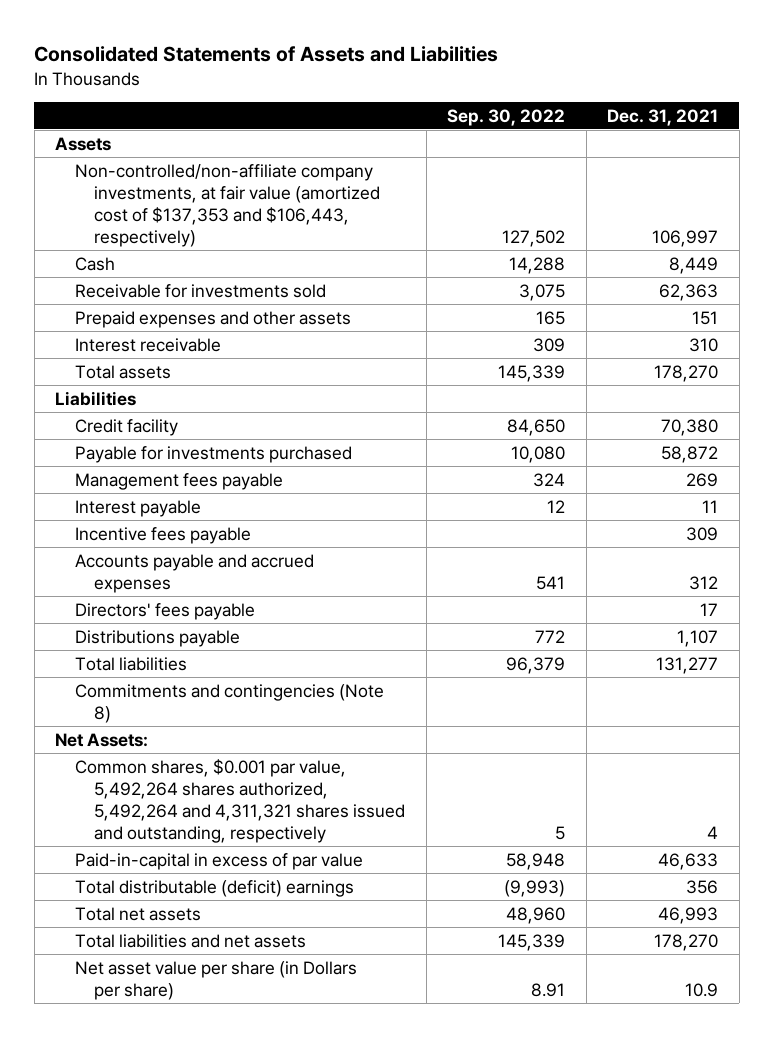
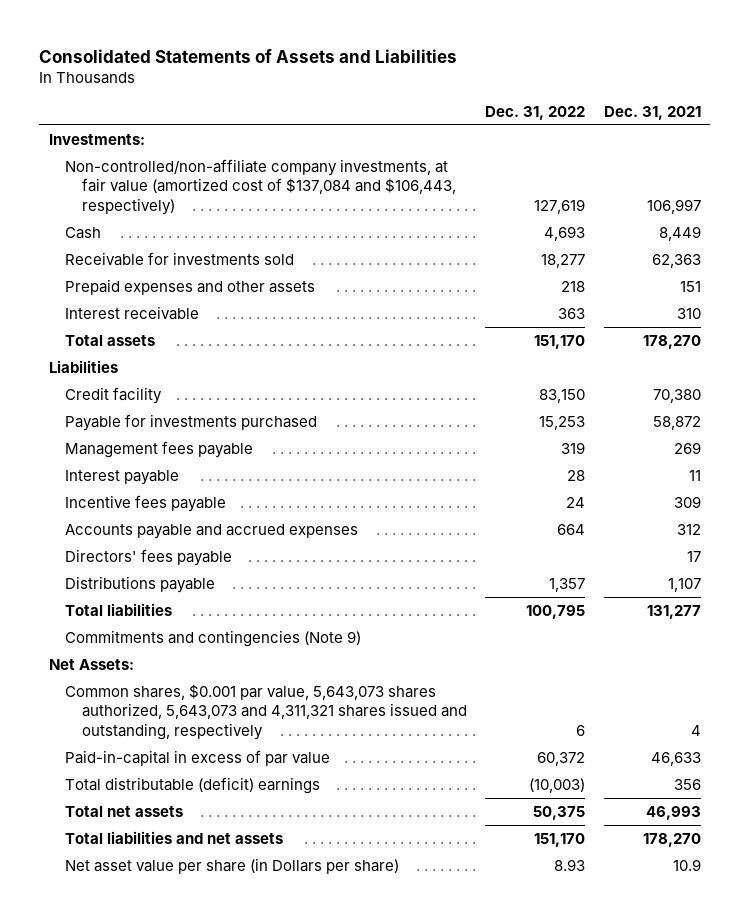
[447,108,566,126] Sep. 30, 2022 -> none
none -> [485,105,586,120] Dec. 31, 2022
[55,136,112,151] Assets -> none
none -> [48,133,145,145] Investments:
[74,163,381,247] Non-controlled/non-affiliate company investments, at fair value (amortized cost of $137,353 and $106,443, respectively) -> [65,158,456,215] Non-controlled/non-affiliate company investments, at fair value (amortized cost of $137,084 and $106,443, respectively)
[74,683,384,723] Commitments and contingencies (Note 8) -> [65,629,362,647] Commitments and contingencies (Note 9)
[74,758,406,843] Common shares, $0.001 par value, 5,492,264 shares authorized, 5,492,264 and 4,311,321 shares issued and outstanding, respectively -> [65,683,467,740] Common shares, $0.001 par value, 5,643,073 shares authorized, 5,643,073 and 4,311,321 shares issued and outstanding, respectively

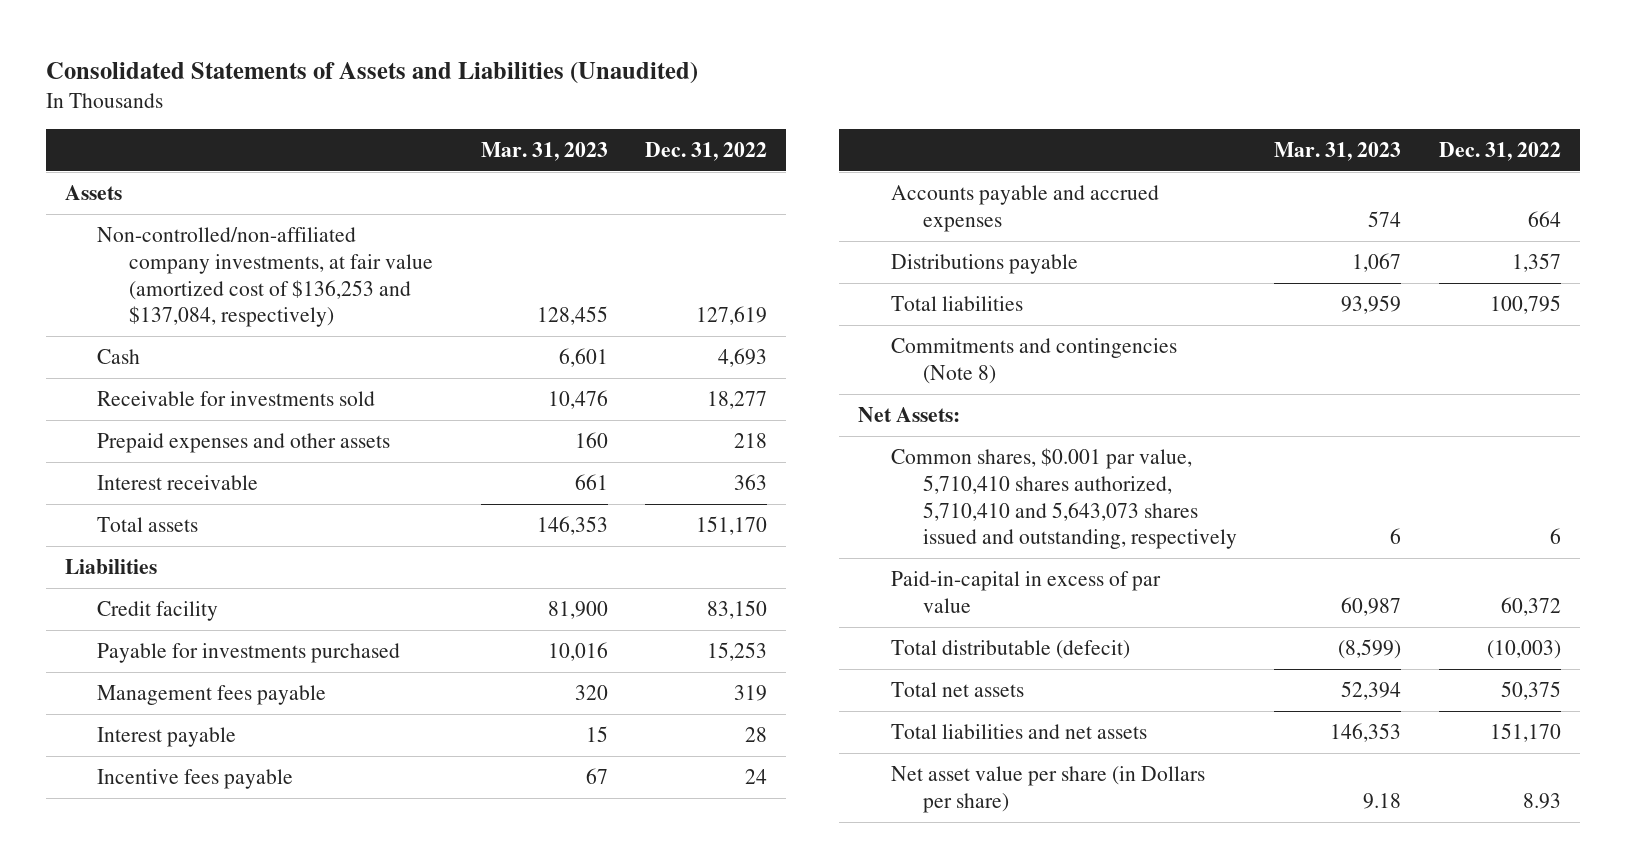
[39,48,458,63] Consolidated Statements of Assets and Liabilities -> [45,61,698,84] Consolidated Statements of Assets and Liabilities (Unaudited)
[603,105,701,120] Dec. 31, 2021 -> none
none -> [480,141,608,161] Mar. 31, 2023
[48,133,145,145] Investments: -> none
none -> [64,184,122,200] Assets
[65,158,456,215] Non-controlled/non-affiliate company investments, at fair value (amortized cost of $137,084 and $106,443, respectively) -> [96,226,434,328] Non-controlled/non-affiliated company investments, at fair value (amortized cost of $136,253 and $137,084, respectively)
[65,548,233,566] Directors' fees payable -> none
[65,629,362,647] Commitments and contingencies (Note 9) -> [890,337,1177,384] Commitments and contingencies (Note 8)
[65,683,467,740] Common shares, $0.001 par value, 5,643,073 shares authorized, 5,643,073 and 4,311,321 shares issued and outstanding, respectively -> [890,447,1237,550] Common shares, $0.001 par value, 5,710,410 shares authorized, 5,710,410 and 5,643,073 shares issued and outstanding, respectively
[65,776,321,794] Total distributable (deficit) earnings -> [890,639,1130,659] Total distributable (defecit)

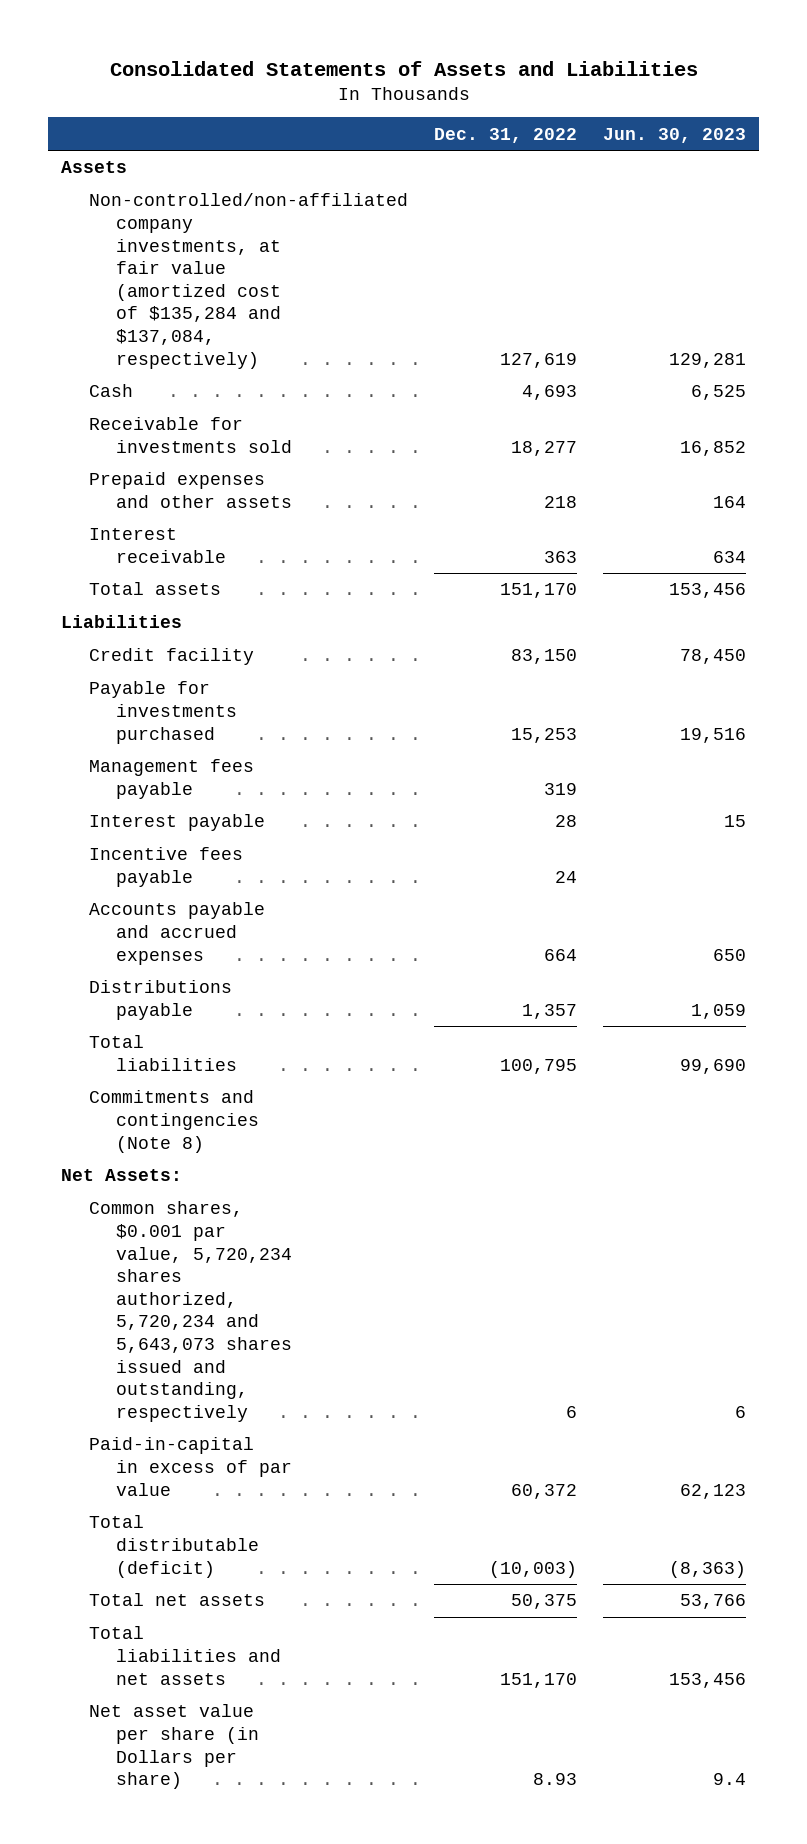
[45,61,698,84] Consolidated Statements of Assets and Liabilities (Unaudited) -> [109,60,698,76] Consolidated Statements of Assets and Liabilities
[480,141,608,161] Mar. 31, 2023 -> none
none -> [603,127,747,143] Jun. 30, 2023
[96,226,434,328] Non-controlled/non-affiliated company investments, at fair value (amortized cost of $136,253 and $137,084, respectively) -> [88,193,408,369] Non-controlled/non-affiliated company investments, at fair value (amortized cost of $135,284 and $137,084, respectively)
[890,447,1237,550] Common shares, $0.001 par value, 5,710,410 shares authorized, 5,710,410 and 5,643,073 shares issued and outstanding, respectively -> [88,1201,292,1423] Common shares, $0.001 par value, 5,720,234 shares authorized, 5,720,234 and 5,643,073 shares issued and outstanding, respectively
[890,639,1130,659] Total distributable (defecit) -> [88,1515,259,1578] Total distributable (deficit)

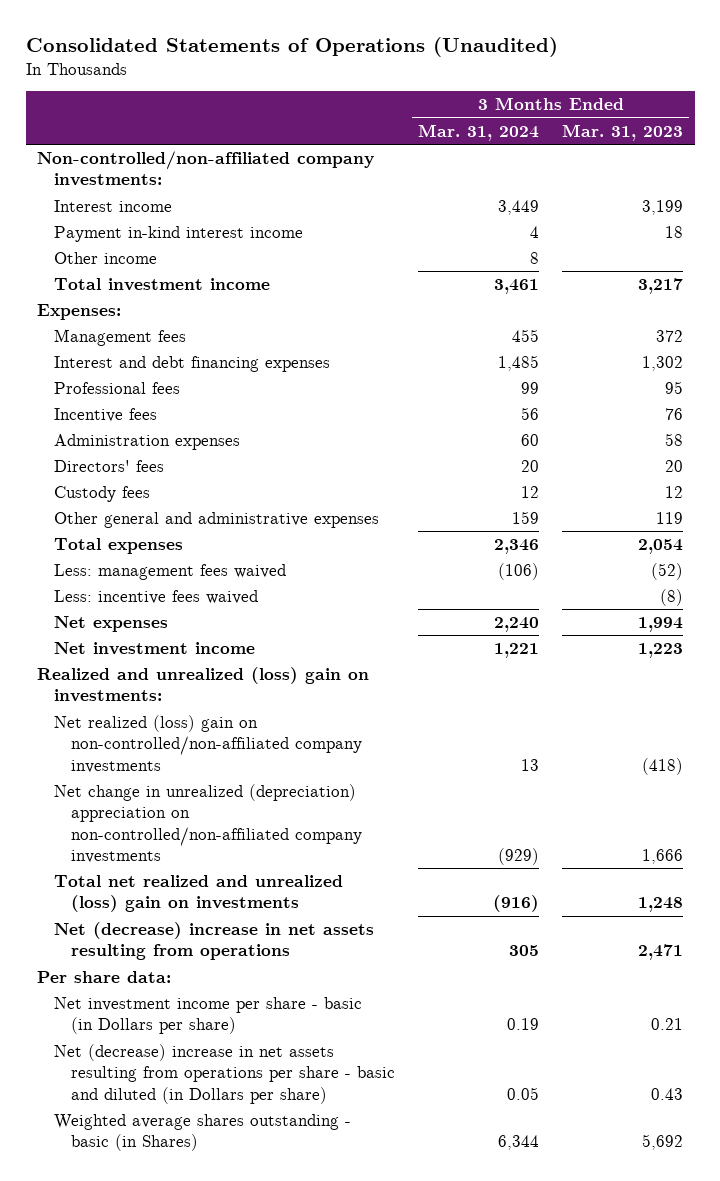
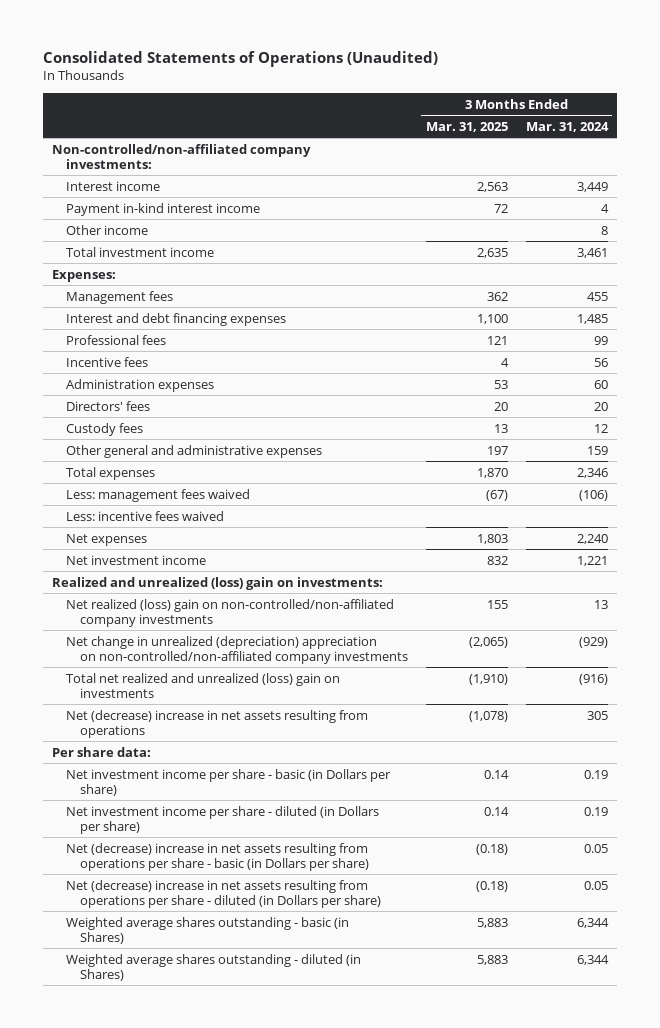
[562,123,684,141] Mar. 31, 2023 -> none
none -> [425,121,508,132] Mar. 31, 2025
none -> [65,805,379,834] Net investment income per share - diluted (in Dollars per share)
[54,1044,395,1104] Net (decrease) increase in net assets resulting from operations per share - basic and diluted (in Dollars per share) -> [65,842,369,871] Net (decrease) increase in net assets resulting from operations per share - basic (in Dollars per share)
none -> [65,879,381,908] Net (decrease) increase in net assets resulting from operations per share - diluted (in Dollars per share)
none -> [65,953,361,981] Weighted average shares outstanding - diluted (in Shares)

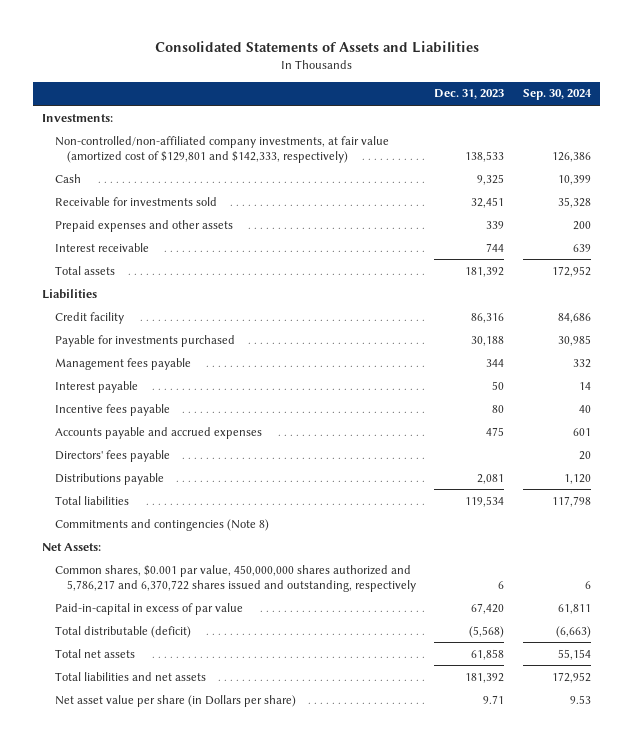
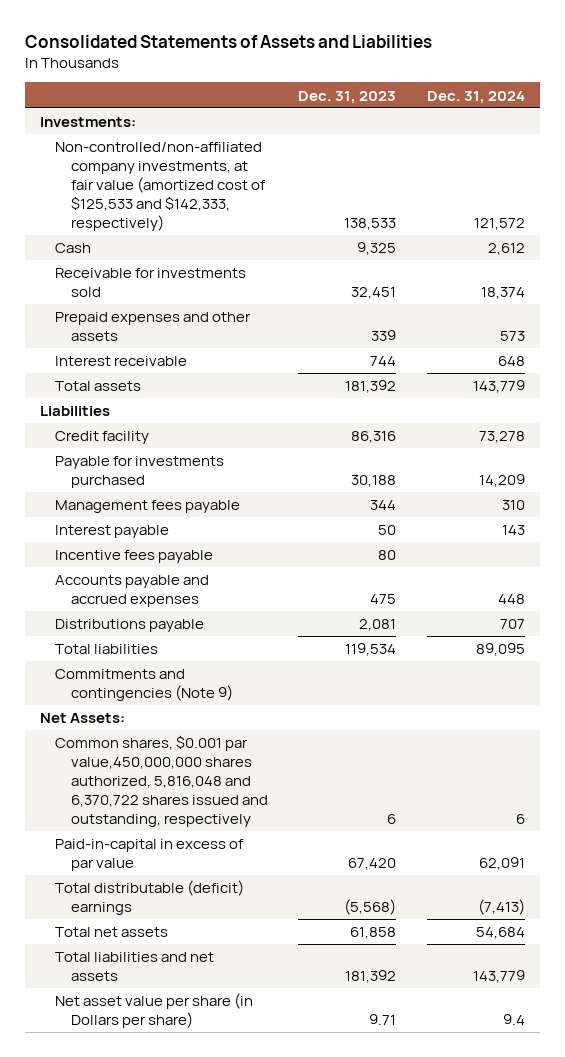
[522,89,592,101] Sep. 30, 2024 -> none
none -> [426,90,525,104] Dec. 31, 2024
[54,135,389,163] Non-controlled/non-affiliated company investments, at fair value (amortized cost of $129,801 and $142,333, respectively) -> [55,142,266,232] Non-controlled/non-affiliated company investments, at fair value (amortized cost of $125,533 and $142,333, respectively)
[54,449,170,462] Directors' fees payable -> none
[54,518,269,531] Commitments and contingencies (Note 8) -> [55,669,233,702] Commitments and contingencies (Note 9)
[54,564,416,592] Common shares, $0.001 par value, 450,000,000 shares authorized and 5,786,217 and 6,370,722 shares issued and outstanding, respectively -> [55,735,268,828] Common shares, $0.001 par value,450,000,000 shares authorized, 5,816,048 and 6,370,722 shares issued and outstanding, respectively
[54,625,191,638] Total distributable (deficit) -> [55,880,245,916] Total distributable (deficit) earnings

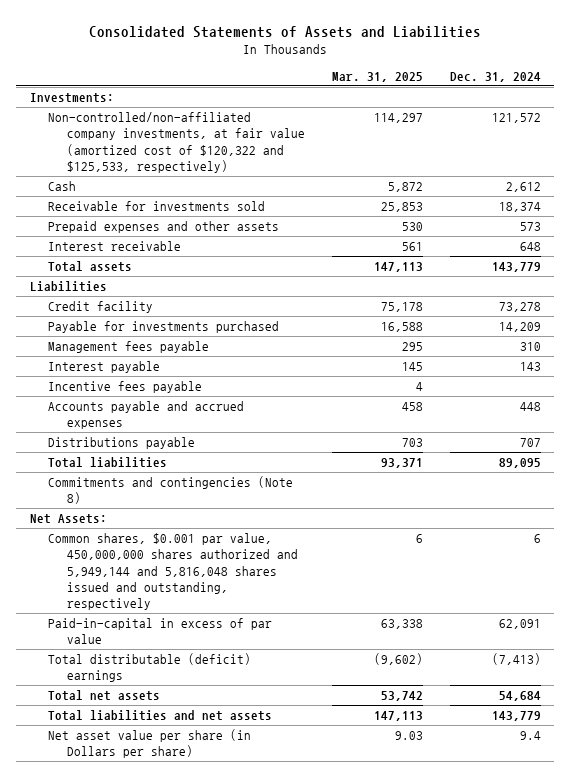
[298,90,397,104] Dec. 31, 2023 -> none
none -> [331,72,423,83] Mar. 31, 2025
[55,142,266,232] Non-controlled/non-affiliated company investments, at fair value (amortized cost of $125,533 and $142,333, respectively) -> [48,111,305,173] Non-controlled/non-affiliated company investments, at fair value (amortized cost of $120,322 and $125,533, respectively)
[55,669,233,702] Commitments and contingencies (Note 9) -> [48,475,294,505] Commitments and contingencies (Note 8)
[55,735,268,828] Common shares, $0.001 par value,450,000,000 shares authorized, 5,816,048 and 6,370,722 shares issued and outstanding, respectively -> [48,532,298,611] Common shares, $0.001 par value, 450,000,000 shares authorized and 5,949,144 and 5,816,048 shares issued and outstanding, respectively

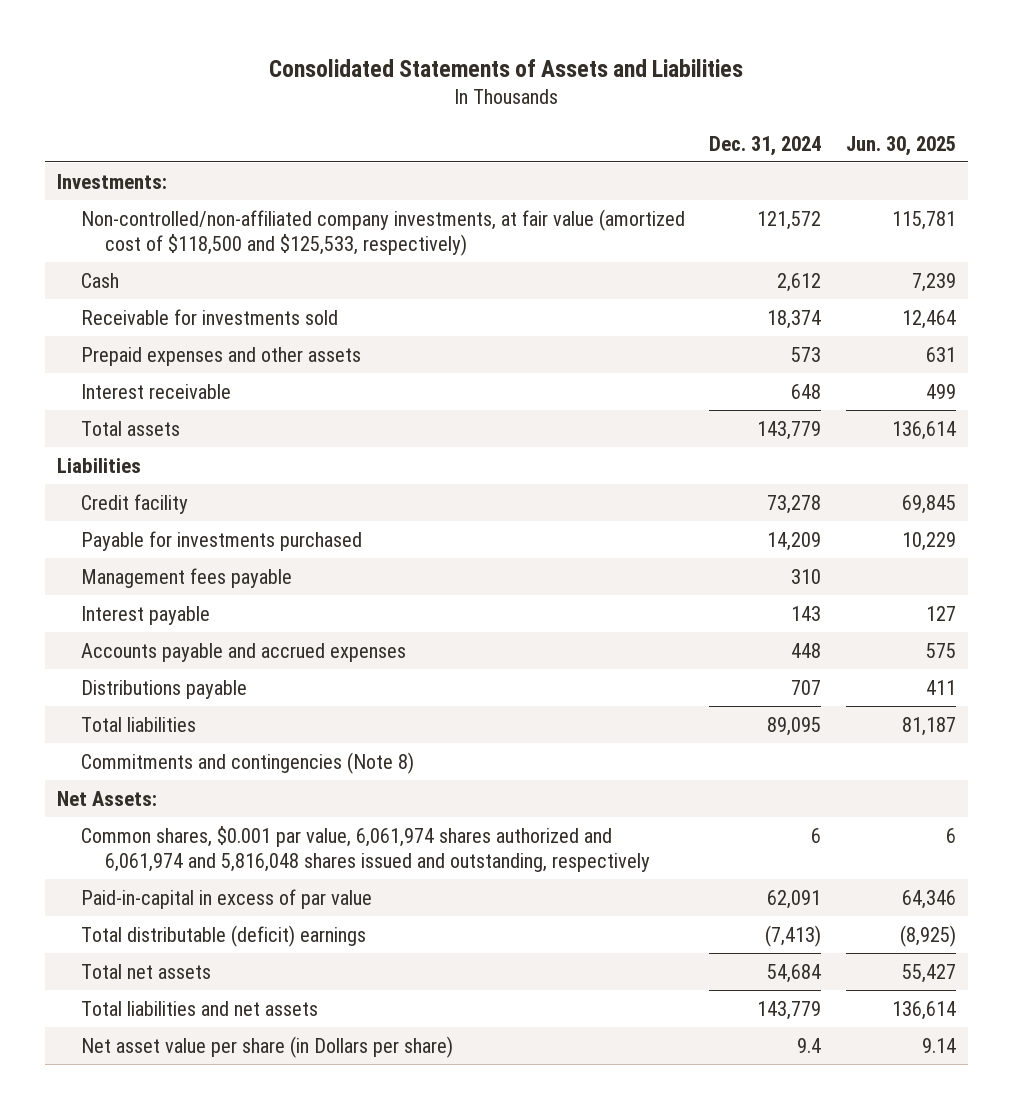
[331,72,423,83] Mar. 31, 2025 -> none
none -> [845,135,956,156] Jun. 30, 2025
[48,111,305,173] Non-controlled/non-affiliated company investments, at fair value (amortized cost of $120,322 and $125,533, respectively) -> [81,208,686,256] Non-controlled/non-affiliated company investments, at fair value (amortized cost of $118,500 and $125,533, respectively)
[48,380,203,393] Incentive fees payable -> none
[48,532,298,611] Common shares, $0.001 par value, 450,000,000 shares authorized and 5,949,144 and 5,816,048 shares issued and outstanding, respectively -> [81,825,651,872] Common shares, $0.001 par value, 6,061,974 shares authorized and 6,061,974 and 5,816,048 shares issued and outstanding, respectively

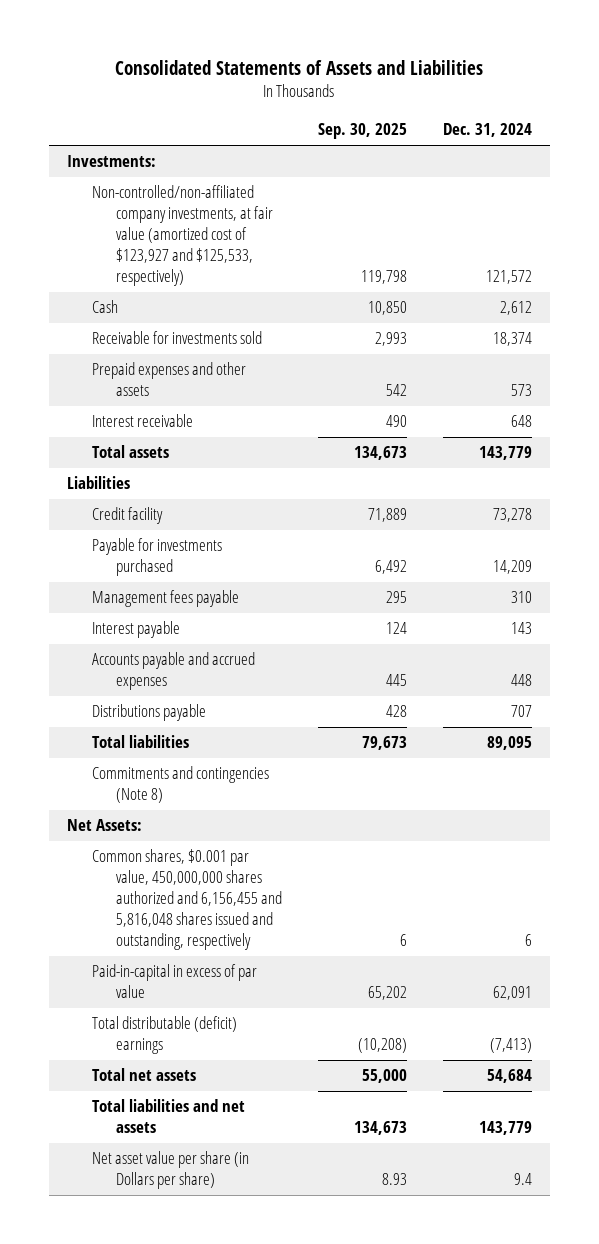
[845,135,956,156] Jun. 30, 2025 -> none
none -> [318,123,408,140] Sep. 30, 2025
[81,208,686,256] Non-controlled/non-affiliated company investments, at fair value (amortized cost of $118,500 and $125,533, respectively) -> [91,185,274,287] Non-controlled/non-affiliated company investments, at fair value (amortized cost of $123,927 and $125,533, respectively)
[81,825,651,872] Common shares, $0.001 par value, 6,061,974 shares authorized and 6,061,974 and 5,816,048 shares issued and outstanding, respectively -> [91,849,283,951] Common shares, $0.001 par value, 450,000,000 shares authorized and 6,156,455 and 5,816,048 shares issued and outstanding, respectively

